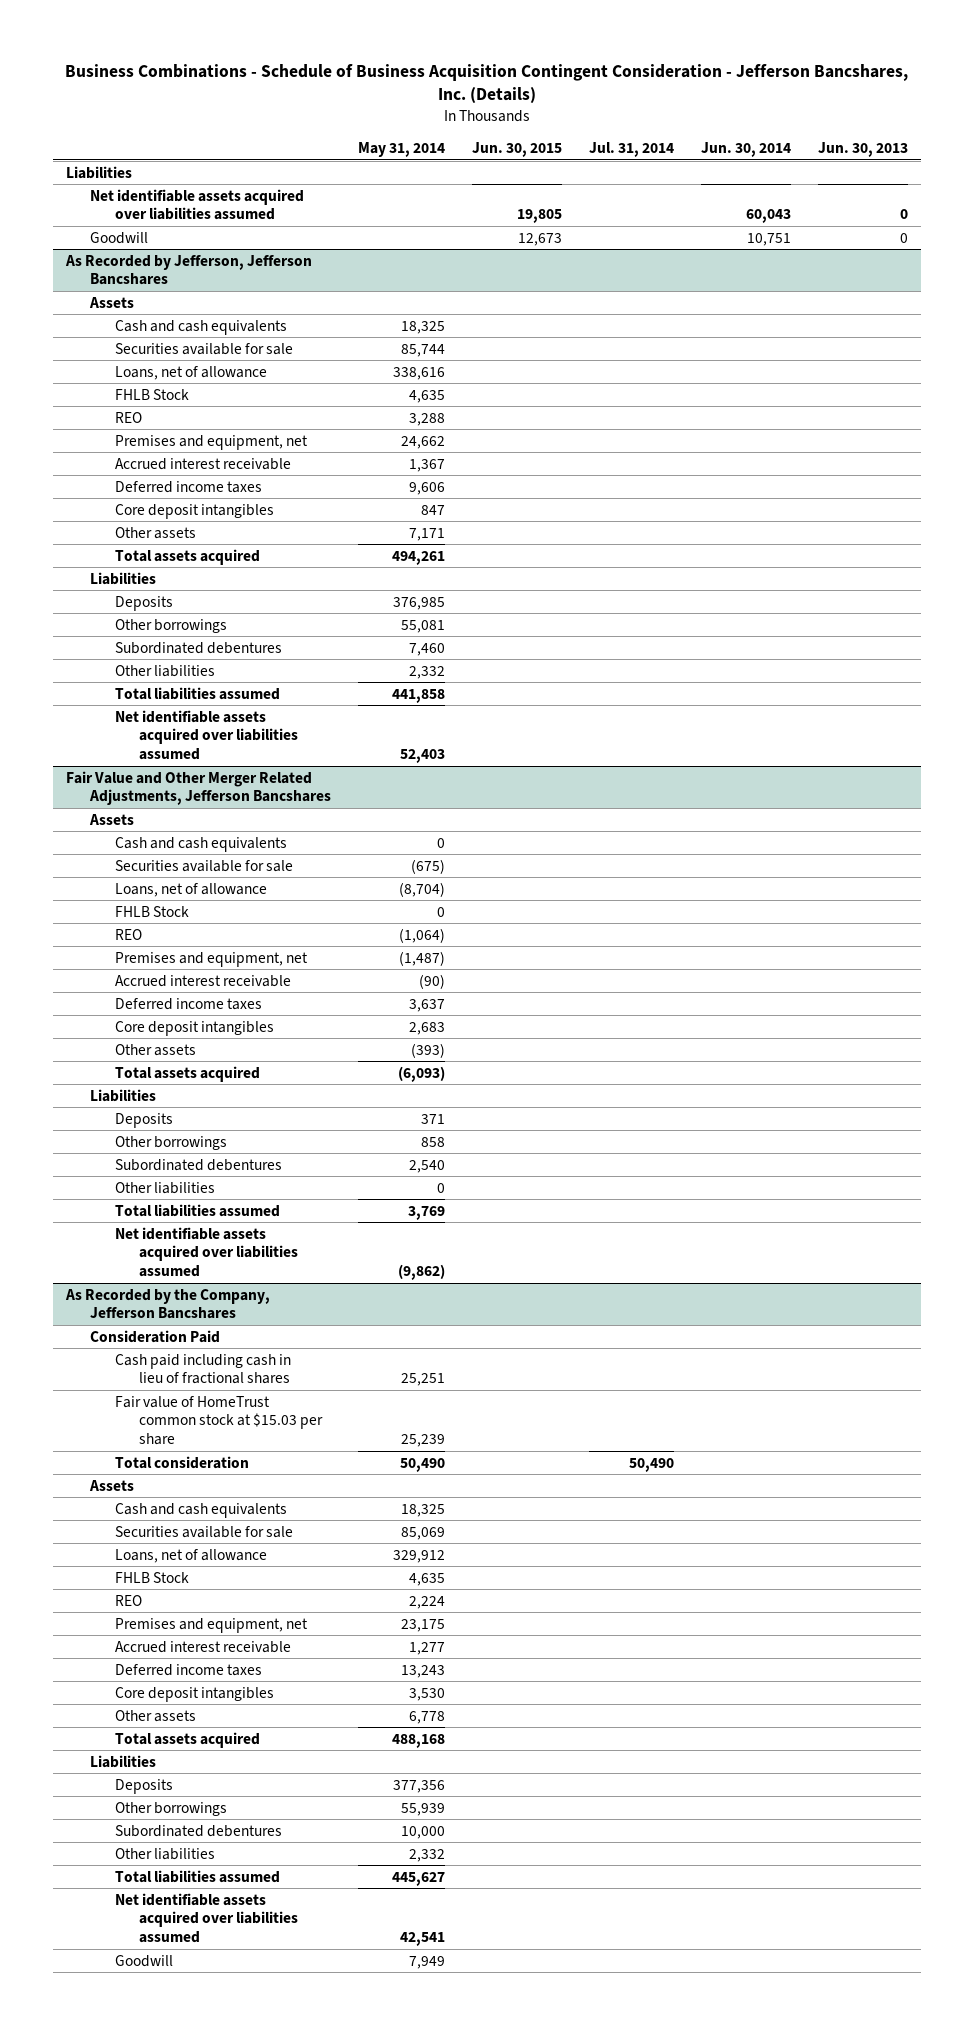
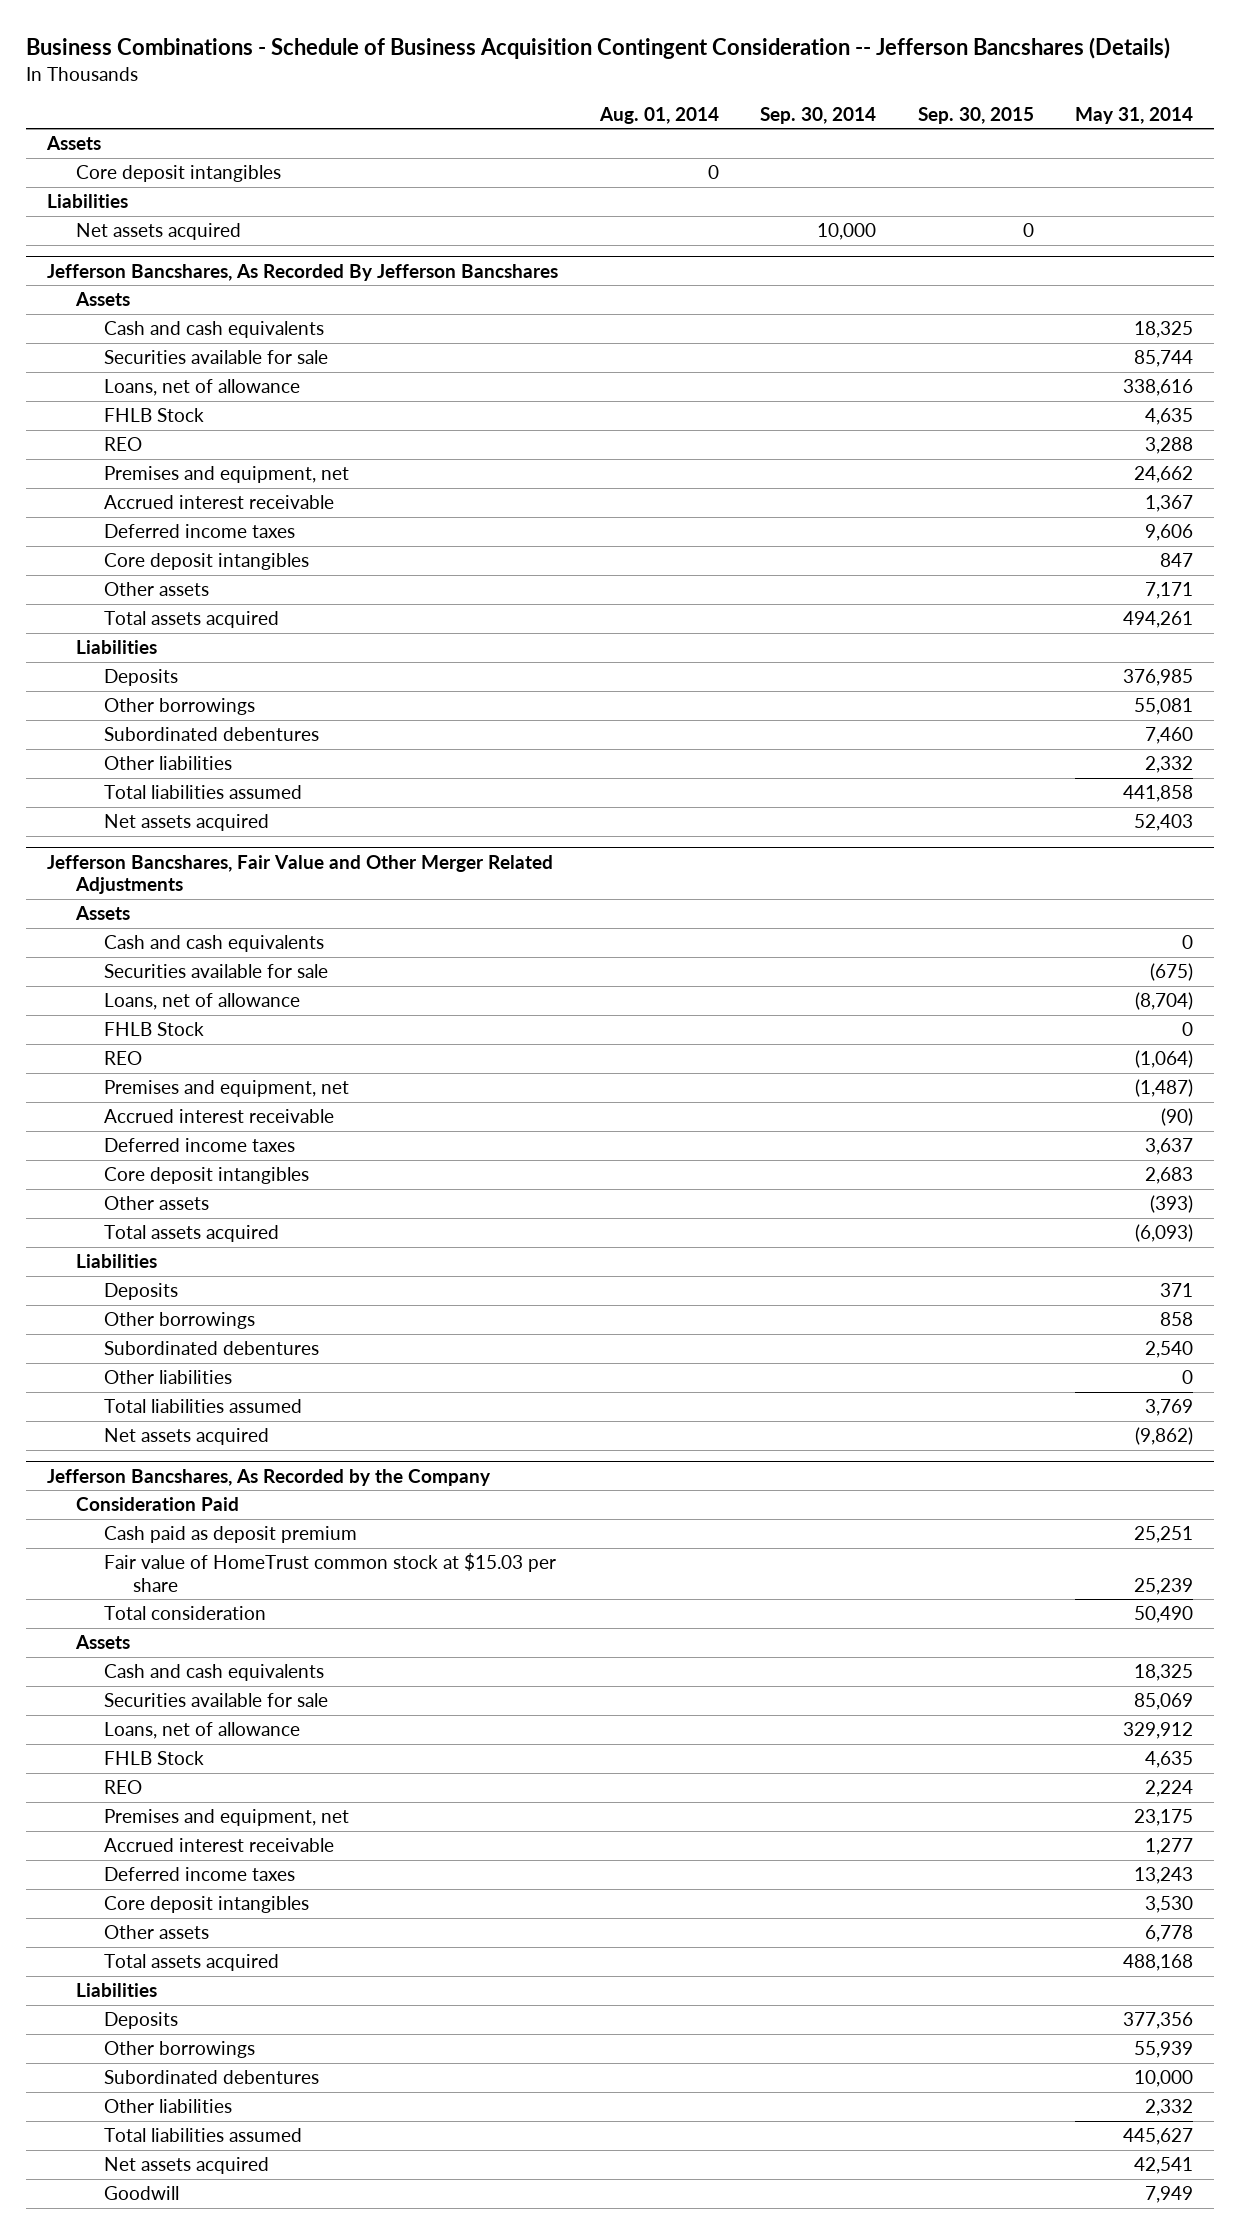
[64,63,908,104] Business Combinations - Schedule of Business Acquisition Contingent Consideration - Jefferson Bancshares, Inc. (Details) -> [26,37,1171,60] Business Combinations - Schedule of Business Acquisition Contingent Consideration -- Jefferson Bancshares (Details)
[472,142,563,158] Jun. 30, 2015 -> none
[589,142,675,158] Jul. 31, 2014 -> none
[701,142,792,158] Jun. 30, 2014 -> none
[817,142,908,158] Jun. 30, 2013 -> none
none -> [598,106,719,124] Aug. 01, 2014
none -> [760,106,877,124] Sep. 30, 2014
none -> [917,106,1034,124] Sep. 30, 2015
none -> [45,136,101,151] Assets
none -> [75,165,281,183] Core deposit intangibles
[90,231,149,244] Goodwill -> none
[90,188,305,221] Net identifiable assets acquired over liabilities assumed -> [75,223,241,241] Net assets acquired
[65,254,313,286] As Recorded by Jefferson, Jefferson Bancshares -> [46,263,558,281] Jefferson Bancshares, As Recorded By Jefferson Bancshares
[114,709,298,761] Net identifiable assets acquired over liabilities assumed -> [104,814,270,832] Net assets acquired
[66,770,332,806] Fair Value and Other Merger Related Adjustments, Jefferson Bancshares -> [46,854,553,895] Jefferson Bancshares, Fair Value and Other Merger Related Adjustments
[114,1226,298,1278] Net identifiable assets acquired over liabilities assumed -> [104,1428,270,1446] Net assets acquired
[65,1288,271,1320] As Recorded by the Company, Jefferson Bancshares -> [46,1468,491,1486] Jefferson Bancshares, As Recorded by the Company
[114,1353,291,1385] Cash paid including cash in lieu of fractional shares -> [104,1526,358,1544] Cash paid as deposit premium
[114,1892,298,1944] Net identifiable assets acquired over liabilities assumed -> [104,2157,270,2175] Net assets acquired

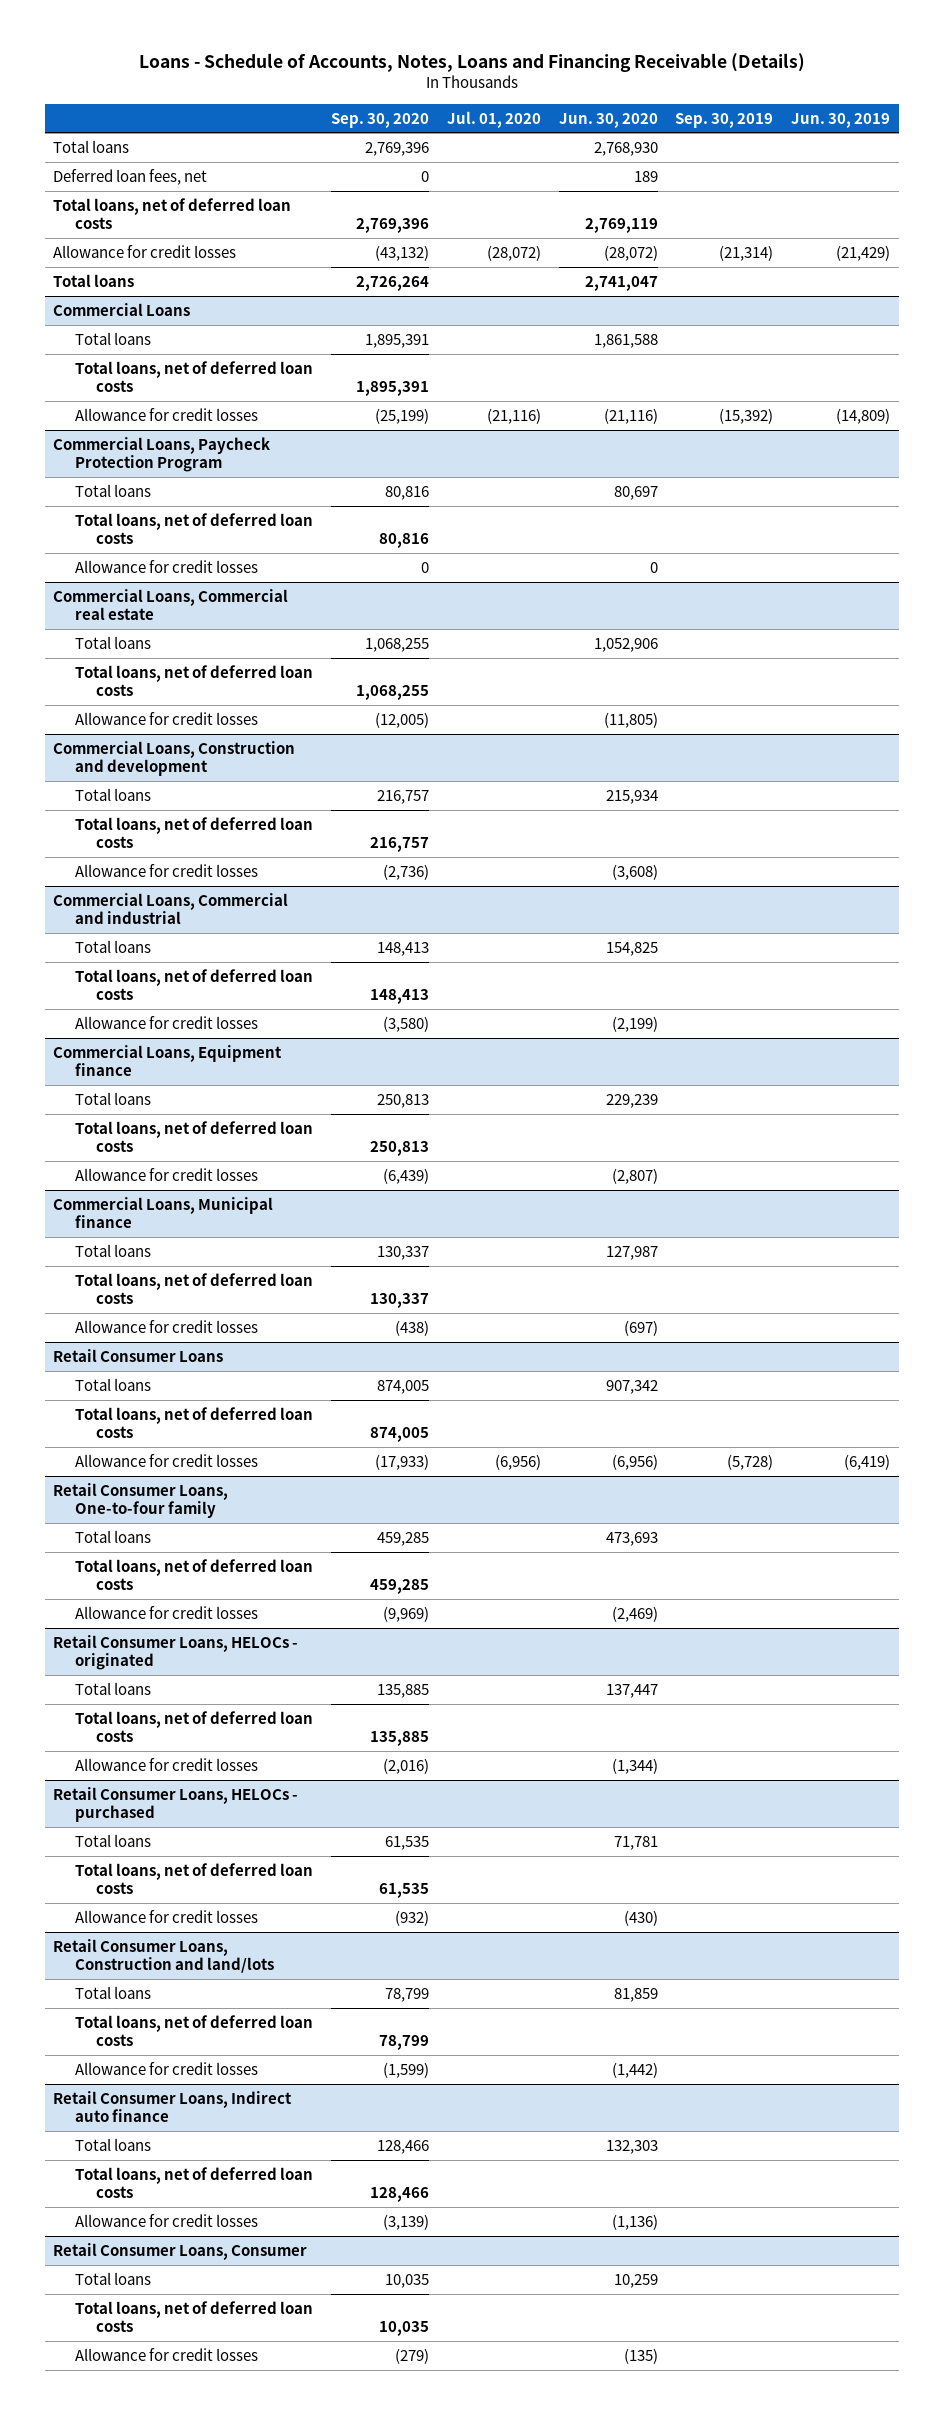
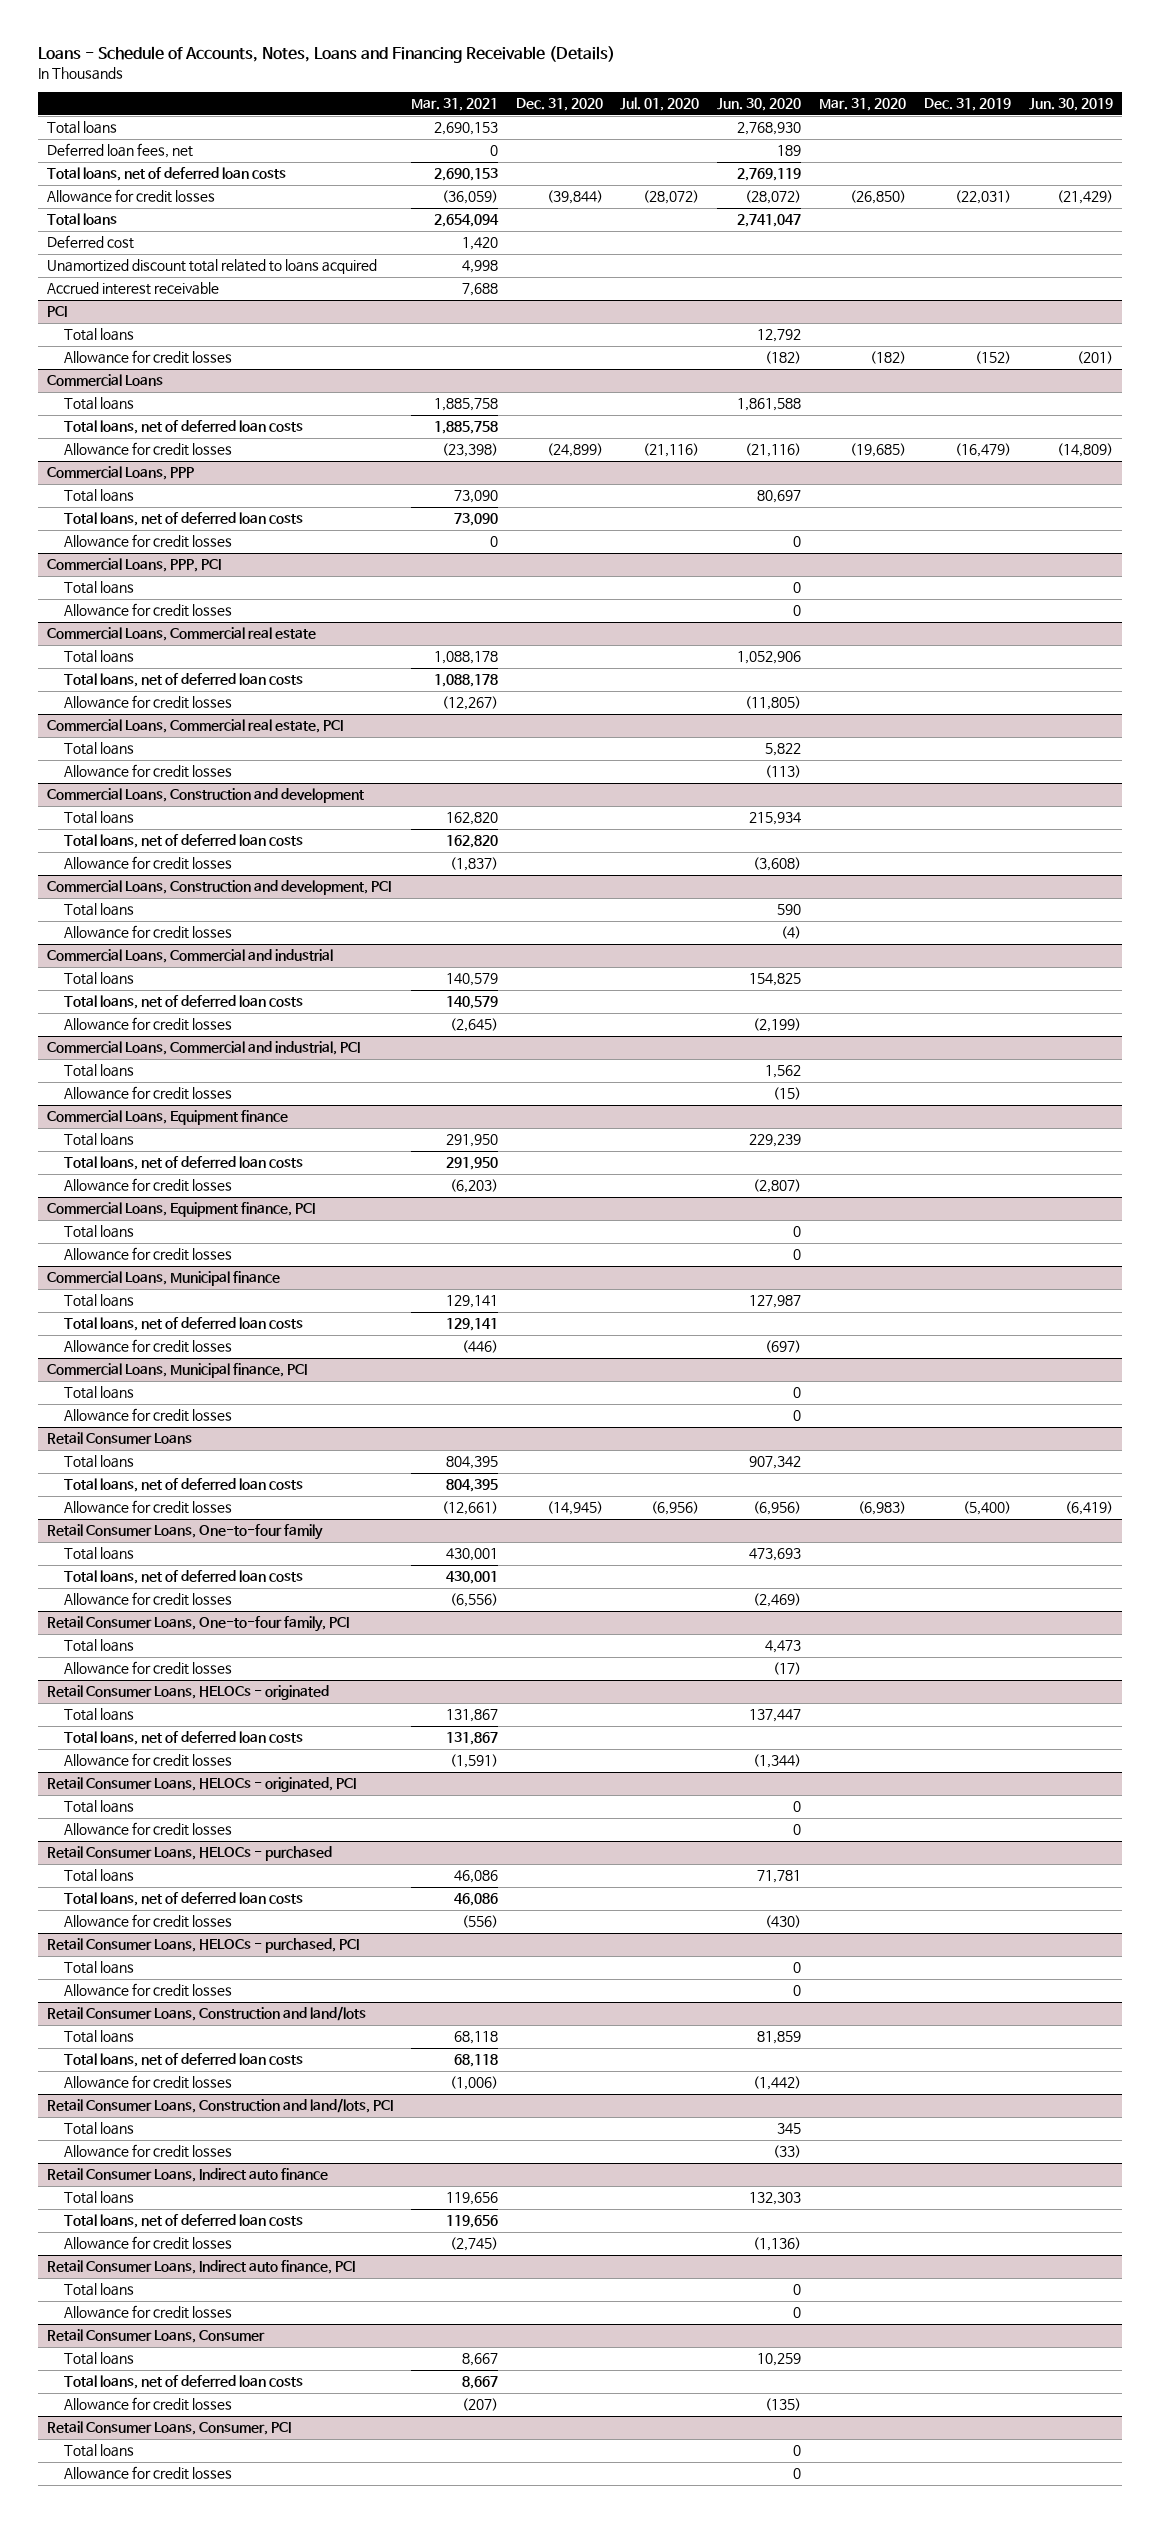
[330,112,429,128] Sep. 30, 2020 -> none
[675,112,774,128] Sep. 30, 2019 -> none
none -> [410,98,498,112] Mar. 31, 2021
none -> [515,98,603,112] Dec. 31, 2020
none -> [819,98,907,112] Mar. 31, 2020
none -> [923,98,1011,112] Dec. 31, 2019
none -> [46,235,134,250] Deferred cost
none -> [46,259,377,275] Unamortized discount total related to loans acquired
none -> [46,282,219,296] Accrued interest receivable
none -> [46,306,67,318] PCI
none -> [63,328,134,342] Total loans
none -> [63,350,232,365] Allowance for credit losses
[53,436,271,473] Commercial Loans, Paycheck Protection Program -> none
none -> [46,466,194,481] Commercial Loans, PPP
none -> [46,558,221,573] Commercial Loans, PPP, PCI
none -> [63,581,134,595] Total loans
none -> [63,603,232,618] Allowance for credit losses
none -> [46,719,343,734] Commercial Loans, Commercial real estate, PCI
none -> [63,742,134,756] Total loans
none -> [63,764,232,779] Allowance for credit losses
none -> [46,880,391,896] Commercial Loans, Construction and development, PCI
none -> [63,903,134,917] Total loans
none -> [63,925,232,940] Allowance for credit losses
none -> [46,1041,360,1056] Commercial Loans, Commercial and industrial, PCI
none -> [63,1064,134,1078] Total loans
none -> [63,1086,232,1101] Allowance for credit losses
none -> [46,1202,315,1218] Commercial Loans, Equipment finance, PCI
none -> [63,1225,134,1239] Total loans
none -> [63,1247,232,1262] Allowance for credit losses
none -> [46,1363,307,1379] Commercial Loans, Municipal finance, PCI
none -> [63,1386,134,1400] Total loans
none -> [63,1408,232,1423] Allowance for credit losses
none -> [46,1616,349,1633] Retail Consumer Loans, One-to-four family, PCI
none -> [63,1639,134,1653] Total loans
none -> [63,1661,232,1676] Allowance for credit losses
none -> [46,1777,356,1793] Retail Consumer Loans, HELOCs - originated, PCI
none -> [63,1800,134,1814] Total loans
none -> [63,1822,232,1837] Allowance for credit losses
none -> [46,1938,359,1954] Retail Consumer Loans, HELOCs - purchased, PCI
none -> [63,1961,134,1975] Total loans
none -> [63,1983,232,1998] Allowance for credit losses
none -> [46,2098,393,2114] Retail Consumer Loans, Construction and land/lots, PCI
none -> [63,2122,134,2136] Total loans
none -> [63,2144,232,2159] Allowance for credit losses
none -> [46,2260,355,2275] Retail Consumer Loans, Indirect auto finance, PCI
none -> [63,2283,134,2297] Total loans
none -> [63,2305,232,2320] Allowance for credit losses
none -> [46,2421,291,2436] Retail Consumer Loans, Consumer, PCI
none -> [63,2444,134,2458] Total loans
none -> [63,2466,232,2481] Allowance for credit losses

